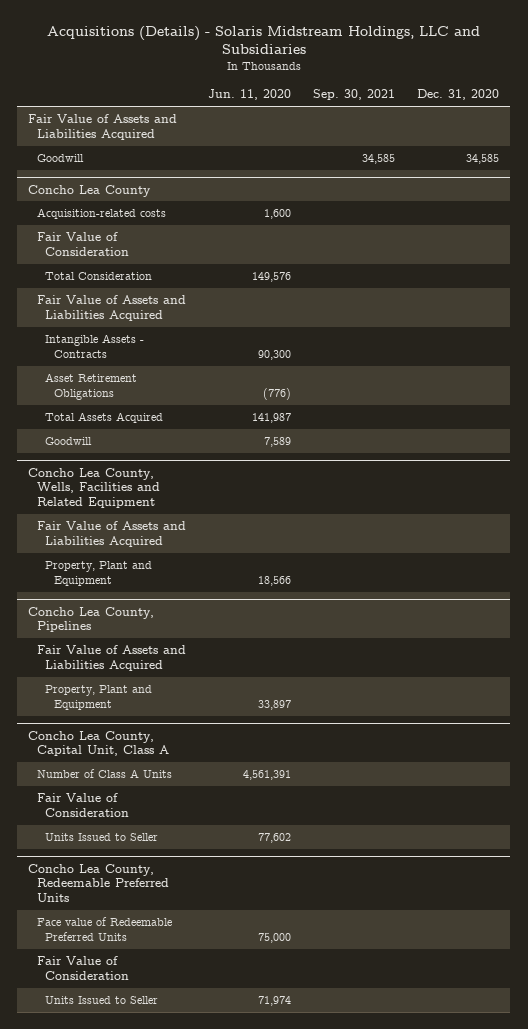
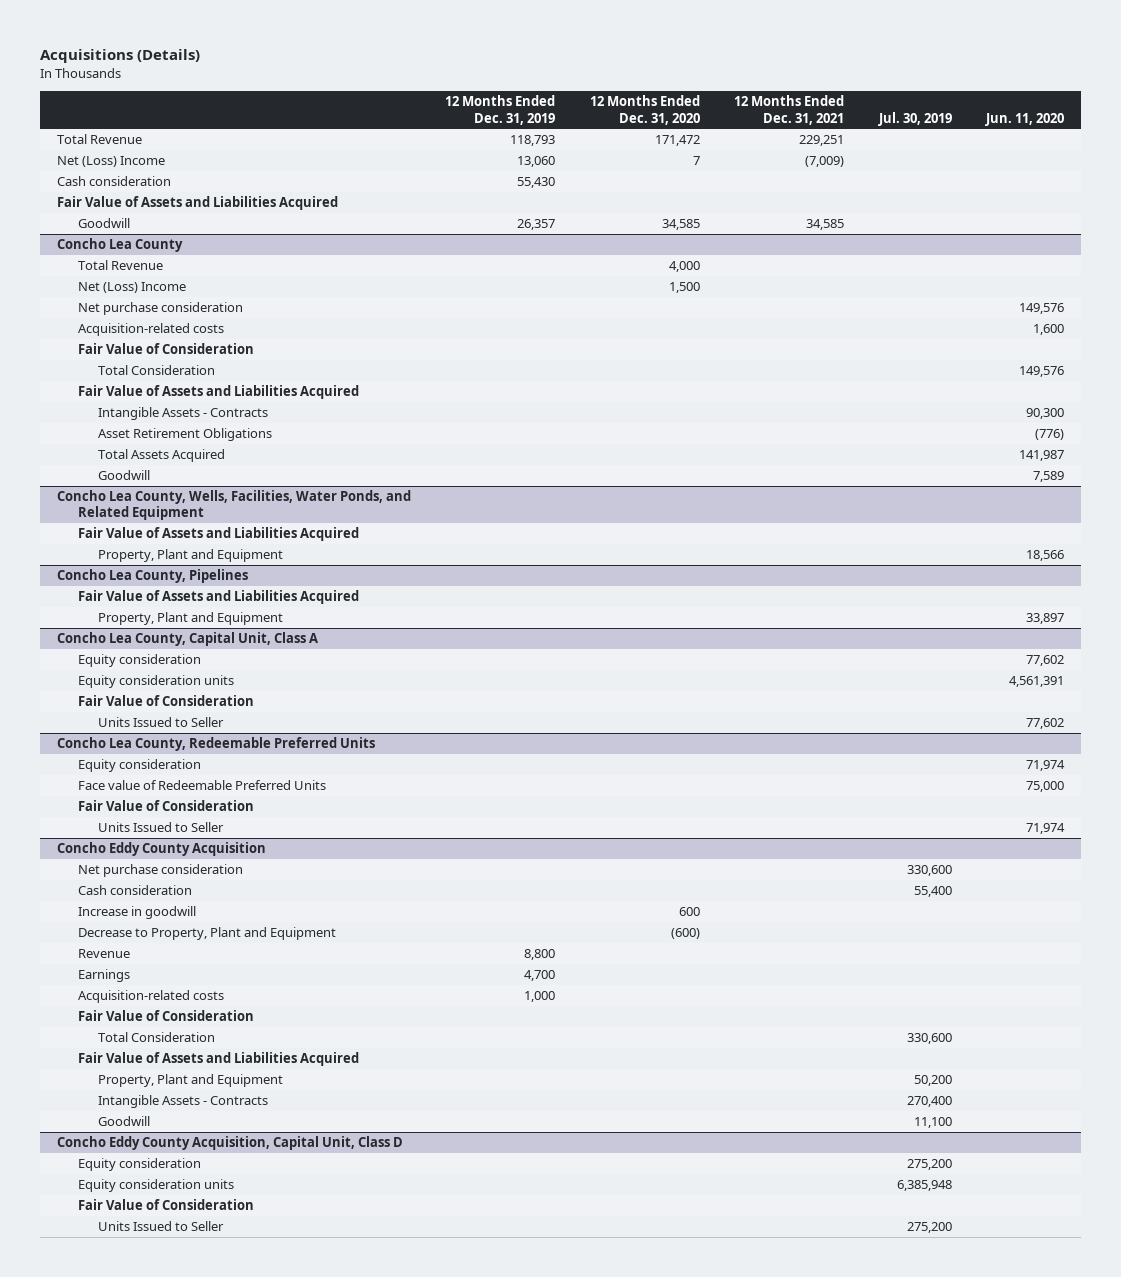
[46,25,480,55] Acquisitions (Details) - Solaris Midstream Holdings, LLC and Subsidiaries -> [39,49,200,64] Acquisitions (Details)
[313,89,396,101] Sep. 30, 2021 -> none
[417,89,500,101] Dec. 31, 2020 -> none
none -> [445,95,556,125] 12 Months Ended Dec. 31, 2019
none -> [589,95,700,125] 12 Months Ended Dec. 31, 2020
none -> [734,95,845,125] 12 Months Ended Dec. 31, 2021
none -> [877,111,952,126] Jul. 30, 2019
none -> [56,134,142,145] Total Revenue
none -> [56,156,165,168] Net (Loss) Income
none -> [56,176,171,187] Cash consideration
none -> [77,260,163,271] Total Revenue
none -> [77,282,186,294] Net (Loss) Income
none -> [77,302,243,316] Net purchase consideration
[28,467,160,509] Concho Lea County, Wells, Facilities and Related Equipment -> [56,490,411,521] Concho Lea County, Wells, Facilities, Water Ponds, and Related Equipment
none -> [77,654,201,668] Equity consideration
[36,769,172,779] Number of Class A Units -> [77,675,234,689] Equity consideration units
none -> [77,759,201,773] Equity consideration
none -> [56,842,266,857] Concho Eddy County Acquisition
none -> [77,864,243,878] Net purchase consideration
none -> [77,885,192,896] Cash consideration
none -> [77,906,196,920] Increase in goodwill
none -> [77,927,336,941] Decrease to Property, Plant and Equipment
none -> [77,949,130,959] Revenue
none -> [77,969,130,983] Earnings
none -> [77,990,224,1004] Acquisition-related costs
none -> [77,1010,254,1022] Fair Value of Consideration
none -> [98,1032,216,1043] Total Consideration
none -> [77,1052,359,1067] Fair Value of Assets and Liabilities Acquired
none -> [98,1074,284,1088] Property, Plant and Equipment
none -> [98,1095,269,1109] Intangible Assets - Contracts
none -> [98,1116,151,1127] Goodwill
none -> [56,1136,403,1151] Concho Eddy County Acquisition, Capital Unit, Class D
none -> [77,1158,201,1172] Equity consideration
none -> [77,1179,234,1193] Equity consideration units
none -> [77,1199,254,1211] Fair Value of Consideration
none -> [98,1221,225,1232] Units Issued to Seller

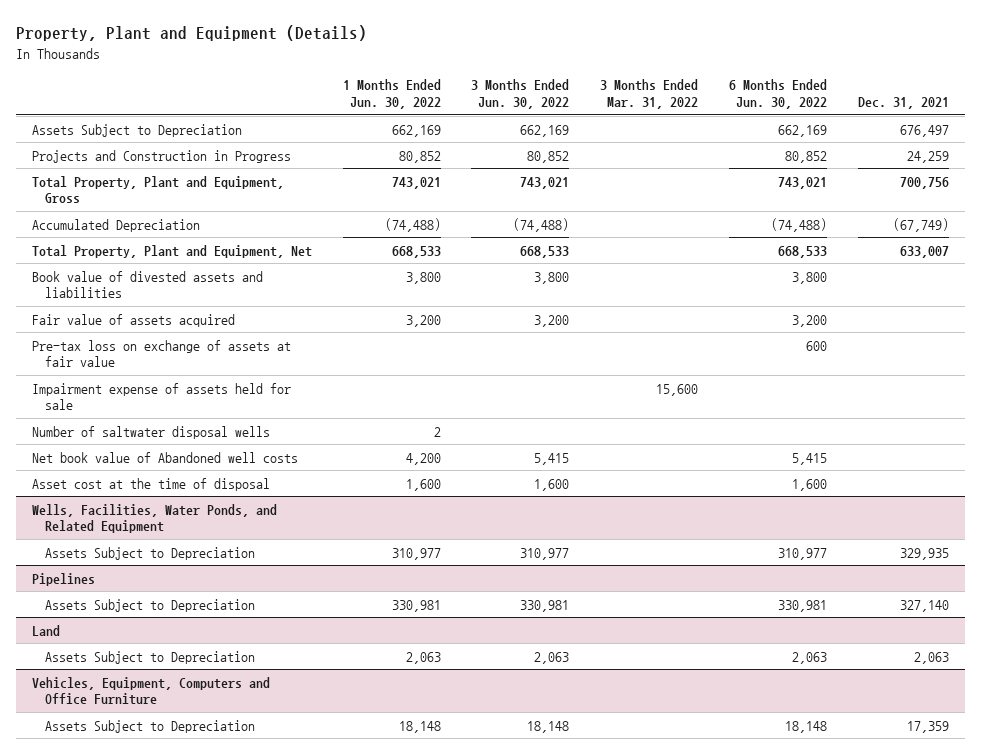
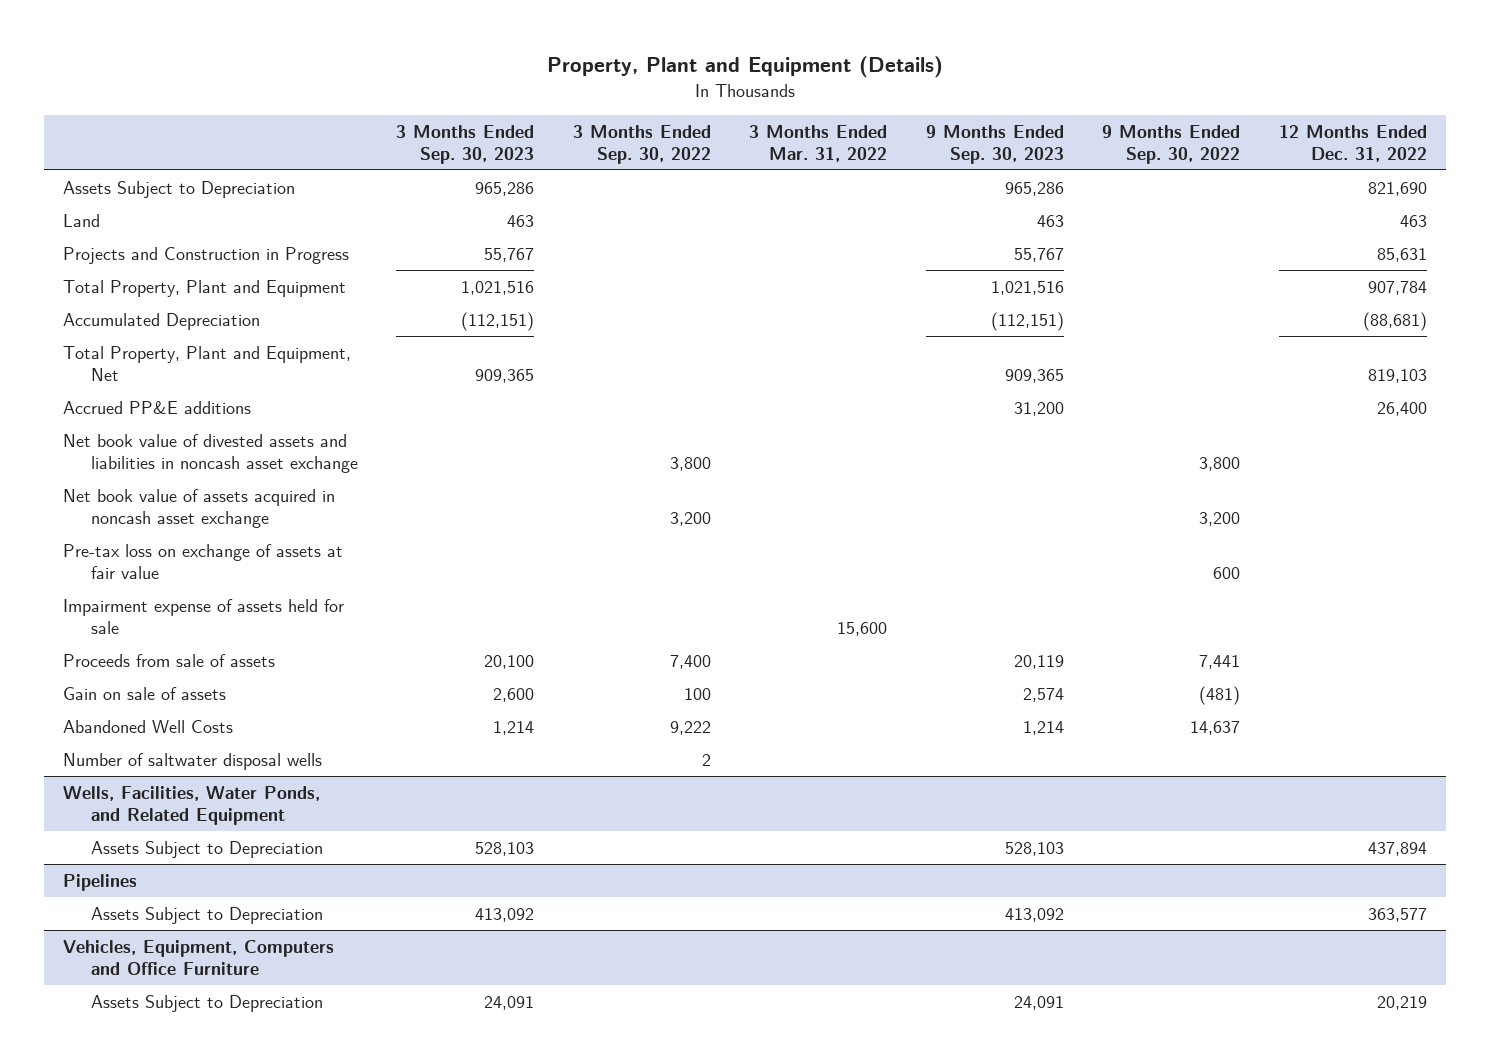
[342,79,441,110] 1 Months Ended Jun. 30, 2022 -> none
[471,79,570,110] 3 Months Ended Jun. 30, 2022 -> none
[729,79,828,110] 6 Months Ended Jun. 30, 2022 -> none
[858,97,950,110] Dec. 31, 2021 -> none
none -> [396,124,535,164] 3 Months Ended Sep. 30, 2023
none -> [572,124,711,164] 3 Months Ended Sep. 30, 2022
none -> [925,124,1064,164] 9 Months Ended Sep. 30, 2023
none -> [1102,124,1241,164] 9 Months Ended Sep. 30, 2022
none -> [1278,124,1427,162] 12 Months Ended Dec. 31, 2022
none -> [63,213,101,227] Land
[31,175,284,204] Total Property, Plant and Equipment, Gross -> [63,279,347,297] Total Property, Plant and Equipment
none -> [63,400,252,414] Accrued PP&E additions
[31,270,263,299] Book value of divested assets and liabilities -> [63,433,358,474] Net book value of divested assets and liabilities in noncash asset exchange
[31,313,235,327] Fair value of assets acquired -> [63,488,336,529] Net book value of assets acquired in noncash asset exchange
none -> [63,653,276,667] Proceeds from sale of assets
none -> [63,686,227,700] Gain on sale of assets
none -> [63,719,234,733] Abandoned Well Costs
[31,451,298,463] Net book value of Abandoned well costs -> none
[31,477,270,491] Asset cost at the time of disposal -> none
[31,624,60,636] Land -> none
[45,650,256,664] Assets Subject to Depreciation -> none

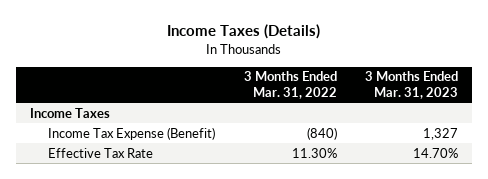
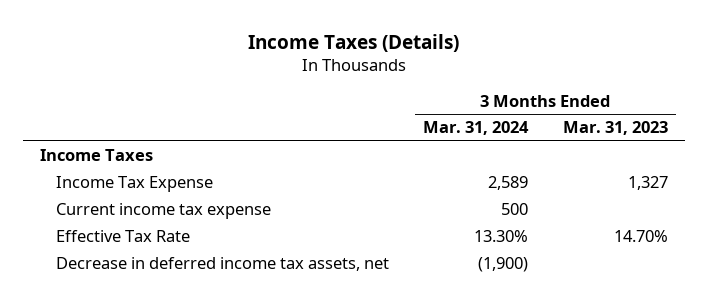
[243,71,337,100] 3 Months Ended Mar. 31, 2022 -> none
none -> [423,121,530,136] Mar. 31, 2024
[48,126,216,140] Income Tax Expense (Benefit) -> [56,176,214,193] Income Tax Expense
none -> [56,203,272,220] Current income tax expense
none -> [56,257,390,272] Decrease in deferred income tax assets, net

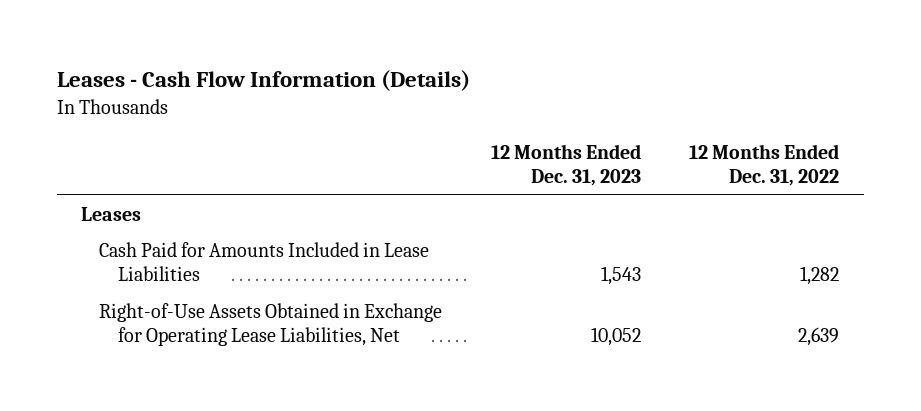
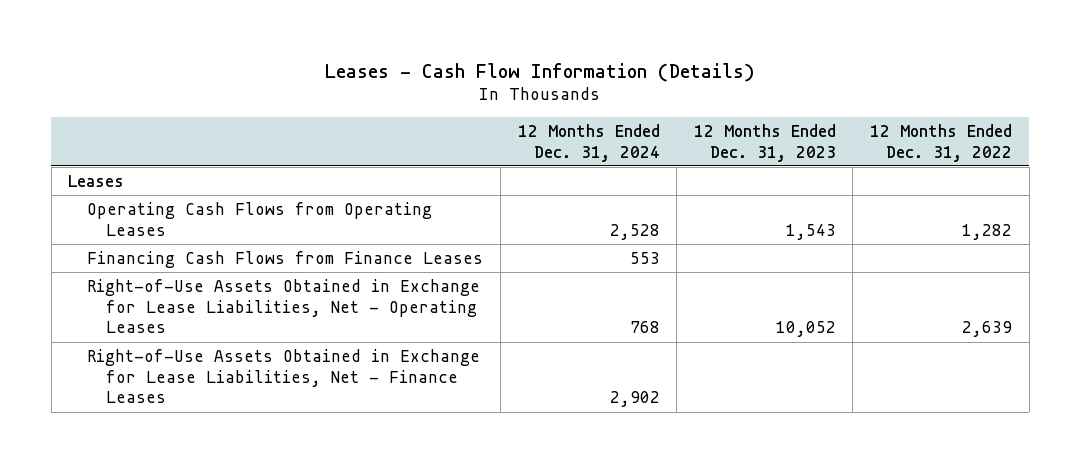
none -> [517,123,660,162] 12 Months Ended Dec. 31, 2024
[99,241,430,282] Cash Paid for Amounts Included in Lease Liabilities -> [87,201,433,236] Operating Cash Flows from Operating Leases
none -> [87,250,484,268] Financing Cash Flows from Finance Leases
[99,302,443,347] Right-of-Use Assets Obtained in Exchange for Operating Lease Liabilities, Net -> [87,278,481,334] Right-of-Use Assets Obtained in Exchange for Lease Liabilities, Net - Operating Leases
none -> [87,348,481,404] Right-of-Use Assets Obtained in Exchange for Lease Liabilities, Net - Finance Leases

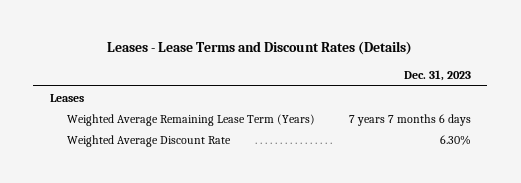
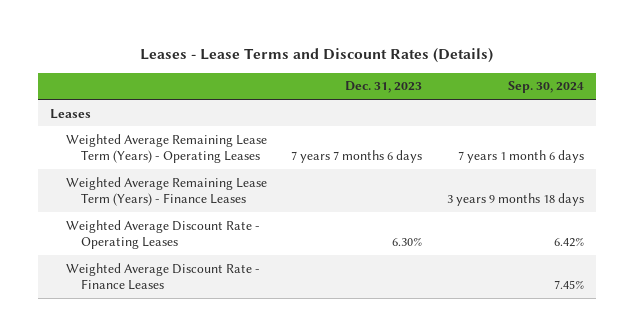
none -> [507,81,584,94] Sep. 30, 2024
[66,113,315,126] Weighted Average Remaining Lease Term (Years) -> [65,133,267,164] Weighted Average Remaining Lease Term (Years) - Operating Leases
none -> [65,176,267,207] Weighted Average Remaining Lease Term (Years) - Finance Leases
[66,134,231,147] Weighted Average Discount Rate -> [65,219,260,250] Weighted Average Discount Rate - Operating Leases
none -> [65,262,260,291] Weighted Average Discount Rate - Finance Leases

